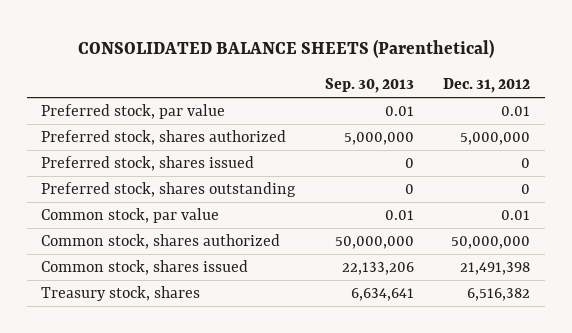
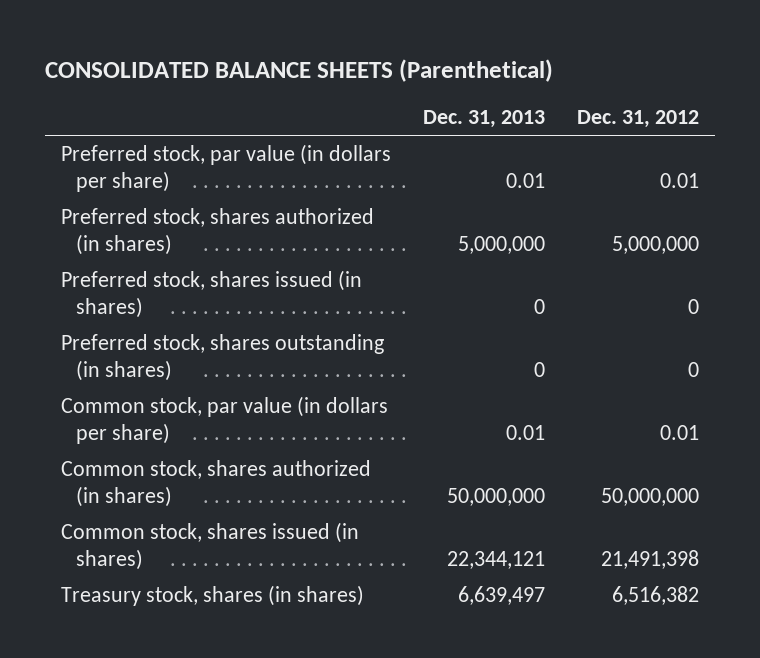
[324,78,414,94] Sep. 30, 2013 -> none
none -> [423,110,546,129] Dec. 31, 2013
[41,104,226,120] Preferred stock, par value -> [61,143,392,192] Preferred stock, par value (in dollars per share)
[41,130,287,146] Preferred stock, shares authorized -> [61,207,375,255] Preferred stock, shares authorized (in shares)
[41,156,255,172] Preferred stock, shares issued -> [61,269,363,318] Preferred stock, shares issued (in shares)
[41,182,297,198] Preferred stock, shares outstanding -> [61,333,385,381] Preferred stock, shares outstanding (in shares)
[41,208,220,224] Common stock, par value -> [61,395,389,444] Common stock, par value (in dollars per share)
[41,234,281,250] Common stock, shares authorized -> [61,459,372,507] Common stock, shares authorized (in shares)
[41,260,249,276] Common stock, shares issued -> [61,521,360,570] Common stock, shares issued (in shares)
[41,286,201,302] Treasury stock, shares -> [61,584,365,606] Treasury stock, shares (in shares)

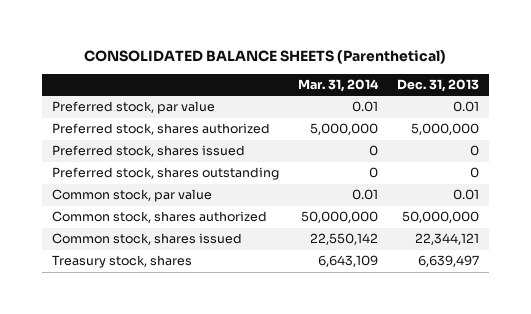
[576,110,699,129] Dec. 31, 2012 -> none
none -> [297,78,379,92] Mar. 31, 2014
[61,143,392,192] Preferred stock, par value (in dollars per share) -> [51,101,215,115] Preferred stock, par value
[61,207,375,255] Preferred stock, shares authorized (in shares) -> [51,123,270,136] Preferred stock, shares authorized
[61,269,363,318] Preferred stock, shares issued (in shares) -> [51,145,245,158] Preferred stock, shares issued
[61,333,385,381] Preferred stock, shares outstanding (in shares) -> [51,167,279,181] Preferred stock, shares outstanding
[61,395,389,444] Common stock, par value (in dollars per share) -> [51,189,212,203] Common stock, par value
[61,459,372,507] Common stock, shares authorized (in shares) -> [51,211,267,224] Common stock, shares authorized
[61,521,360,570] Common stock, shares issued (in shares) -> [51,233,242,246] Common stock, shares issued
[61,584,365,606] Treasury stock, shares (in shares) -> [51,255,192,269] Treasury stock, shares

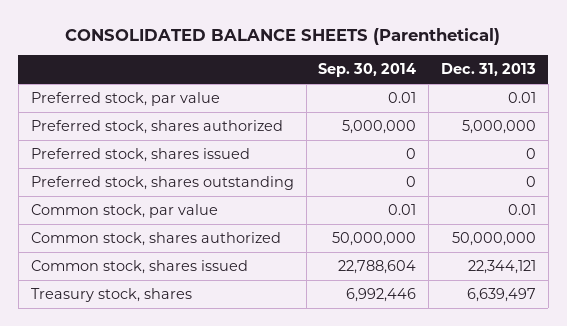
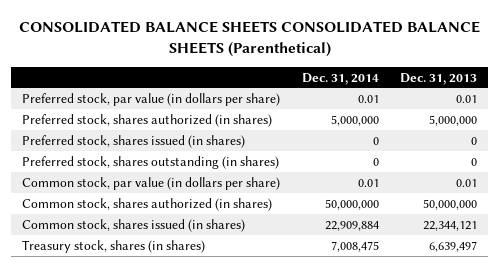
[65,27,501,45] CONSOLIDATED BALANCE SHEETS (Parenthetical) -> [18,21,480,58] CONSOLIDATED BALANCE SHEETS CONSOLIDATED BALANCE SHEETS (Parenthetical)
[318,63,417,78] Sep. 30, 2014 -> none
none -> [301,72,379,85] Dec. 31, 2014
[30,92,220,107] Preferred stock, par value -> [21,92,280,106] Preferred stock, par value (in dollars per share)
[30,120,283,135] Preferred stock, shares authorized -> [21,113,272,127] Preferred stock, shares authorized (in shares)
[30,148,250,163] Preferred stock, shares issued -> [21,134,245,148] Preferred stock, shares issued (in shares)
[30,176,294,191] Preferred stock, shares outstanding -> [21,155,279,169] Preferred stock, shares outstanding (in shares)
[30,204,218,219] Common stock, par value -> [21,176,280,190] Common stock, par value (in dollars per share)
[30,232,281,247] Common stock, shares authorized -> [21,197,272,211] Common stock, shares authorized (in shares)
[30,260,248,275] Common stock, shares issued -> [21,218,245,232] Common stock, shares issued (in shares)
[30,288,192,303] Treasury stock, shares -> [21,239,205,253] Treasury stock, shares (in shares)

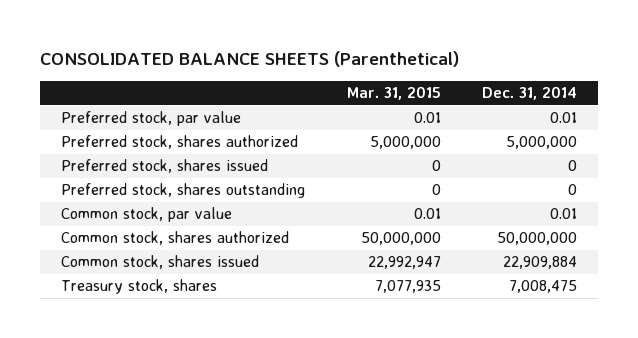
[18,21,480,58] CONSOLIDATED BALANCE SHEETS CONSOLIDATED BALANCE SHEETS (Parenthetical) -> [40,51,460,68] CONSOLIDATED BALANCE SHEETS (Parenthetical)
[400,72,478,85] Dec. 31, 2013 -> none
none -> [346,86,441,101] Mar. 31, 2015
[21,92,280,106] Preferred stock, par value (in dollars per share) -> [61,111,242,127] Preferred stock, par value
[21,113,272,127] Preferred stock, shares authorized (in shares) -> [61,135,299,150] Preferred stock, shares authorized
[21,134,245,148] Preferred stock, shares issued (in shares) -> [61,159,269,174] Preferred stock, shares issued
[21,155,279,169] Preferred stock, shares outstanding (in shares) -> [61,183,306,199] Preferred stock, shares outstanding
[21,176,280,190] Common stock, par value (in dollars per share) -> [61,207,233,223] Common stock, par value
[21,197,272,211] Common stock, shares authorized (in shares) -> [61,231,290,246] Common stock, shares authorized
[21,218,245,232] Common stock, shares issued (in shares) -> [61,255,260,270] Common stock, shares issued
[21,239,205,253] Treasury stock, shares (in shares) -> [61,279,218,295] Treasury stock, shares

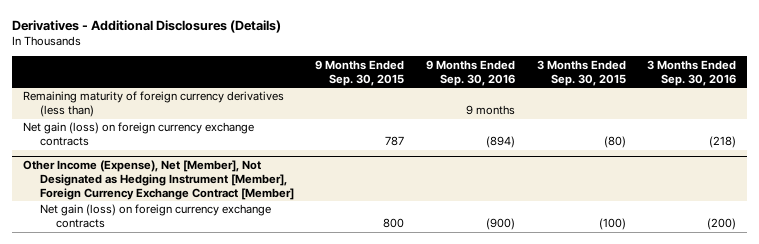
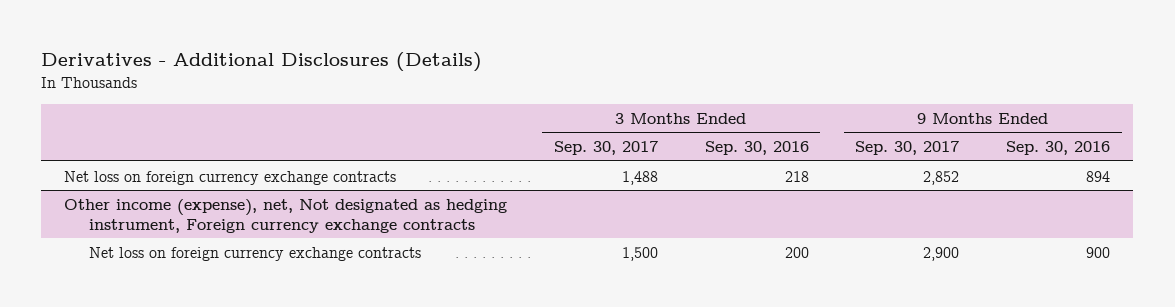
[315,59,405,86] 9 Months Ended Sep. 30, 2015 -> none
[536,59,626,86] 3 Months Ended Sep. 30, 2015 -> none
none -> [554,141,659,156] Sep. 30, 2017
none -> [855,141,960,156] Sep. 30, 2017
[22,91,284,118] Remaining maturity of foreign currency derivatives (less than) -> none
[22,122,254,147] Net gain (loss) on foreign currency exchange contracts -> [64,170,397,185] Net loss on foreign currency exchange contracts
[485,136,515,149] (894) -> [1086,170,1111,182] 894
[709,136,737,149] (218) -> [784,170,809,182] 218
[22,160,294,200] Other Income (Expense), Net [Member], Not Designated as Hedging Instrument [Member], Foreign Currency Exchange Contract [Member] -> [64,198,508,233] Other income (expense), net, Not designated as hedging instrument, Foreign currency exchange contracts
[39,204,271,229] Net gain (loss) on foreign currency exchange contracts -> [88,246,421,261] Net loss on foreign currency exchange contracts
[485,218,515,231] (900) -> [1086,246,1111,258] 900
[707,218,737,231] (200) -> [784,246,809,258] 200

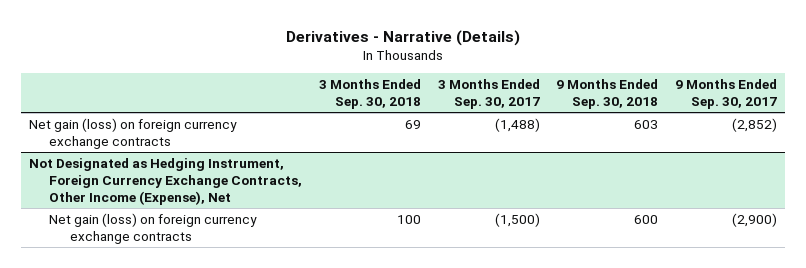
[41,52,483,73] Derivatives - Additional Disclosures (Details) -> [286,29,521,46] Derivatives - Narrative (Details)
[704,141,809,156] Sep. 30, 2016 -> none
[1006,141,1111,156] Sep. 30, 2016 -> none
none -> [319,79,422,109] 3 Months Ended Sep. 30, 2018
none -> [556,79,659,109] 9 Months Ended Sep. 30, 2018
[64,170,397,185] Net loss on foreign currency exchange contracts -> [29,118,238,149] Net gain (loss) on foreign currency exchange contracts
[622,170,659,185] 1,488 -> [494,118,540,133] (1,488)
[923,170,960,185] 2,852 -> [732,118,778,133] (2,852)
[64,198,508,233] Other income (expense), net, Not designated as hedging instrument, Foreign currency exchange contracts -> [29,158,303,205] Not Designated as Hedging Instrument, Foreign Currency Exchange Contracts, Other Income (Expense), Net
[88,246,421,261] Net loss on foreign currency exchange contracts -> [49,213,258,244] Net gain (loss) on foreign currency exchange contracts
[622,246,659,261] 1,500 -> [494,213,540,228] (1,500)
[923,246,960,261] 2,900 -> [732,213,778,228] (2,900)

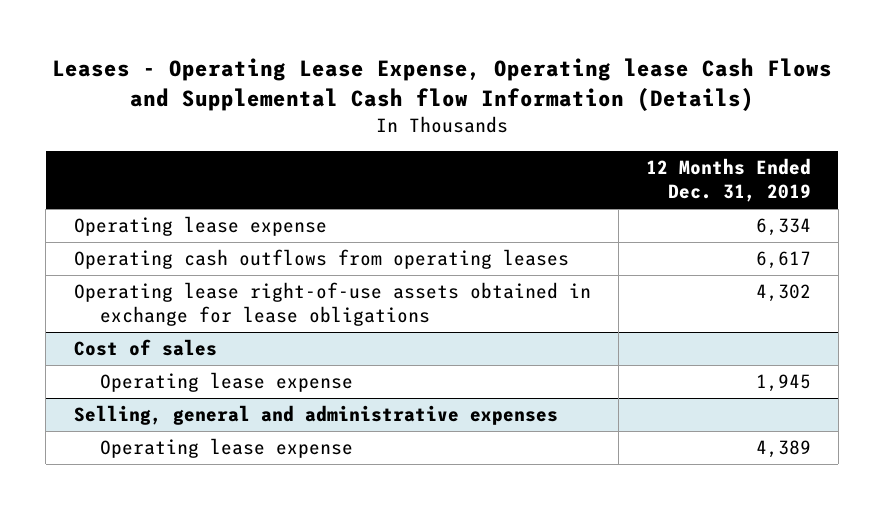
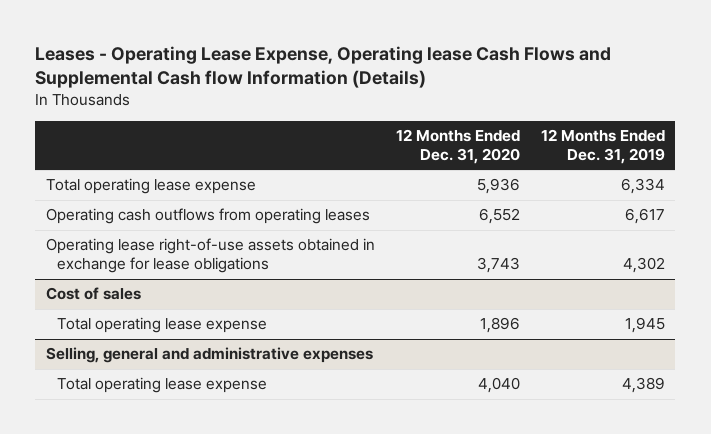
none -> [395,128,520,165] 12 Months Ended Dec. 31, 2020
[73,216,327,237] Operating lease expense -> [45,178,256,195] Total operating lease expense
[99,372,353,393] Operating lease expense -> [57,317,268,334] Total operating lease expense
[99,438,353,459] Operating lease expense -> [57,377,268,394] Total operating lease expense

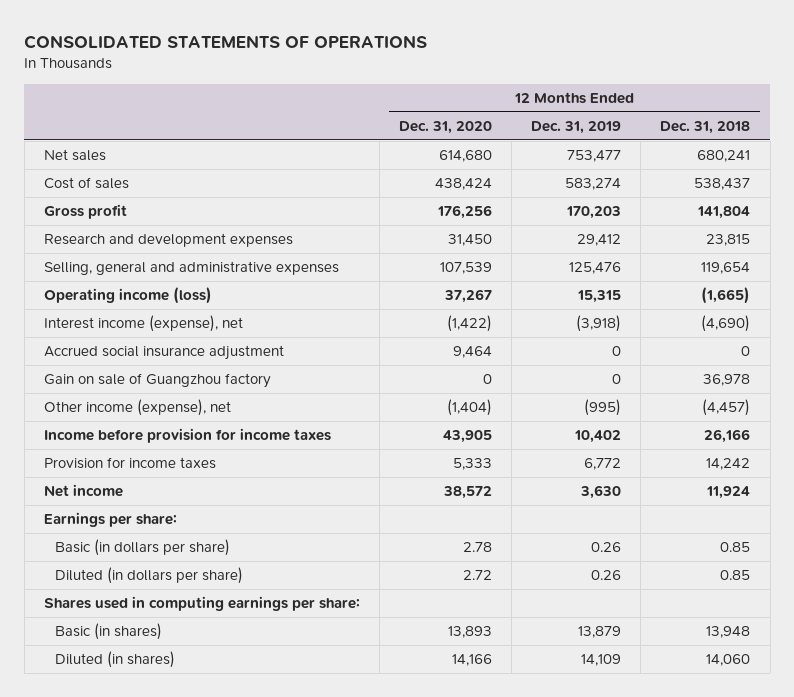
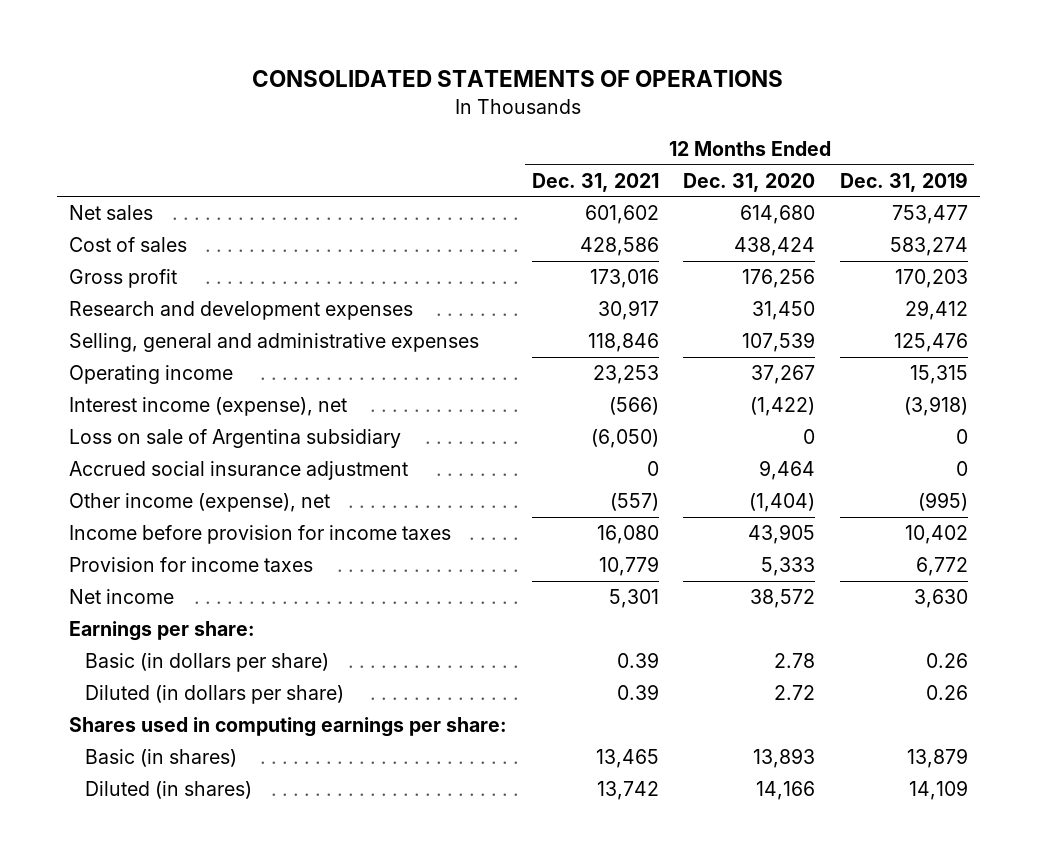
[660,120,751,134] Dec. 31, 2018 -> none
none -> [531,172,659,192] Dec. 31, 2021
[43,287,212,305] Operating income (loss) -> [69,364,234,384] Operating income
none -> [69,428,402,448] Loss on sale of Argentina subsidiary
[43,373,271,389] Gain on sale of Guangzhou factory -> none

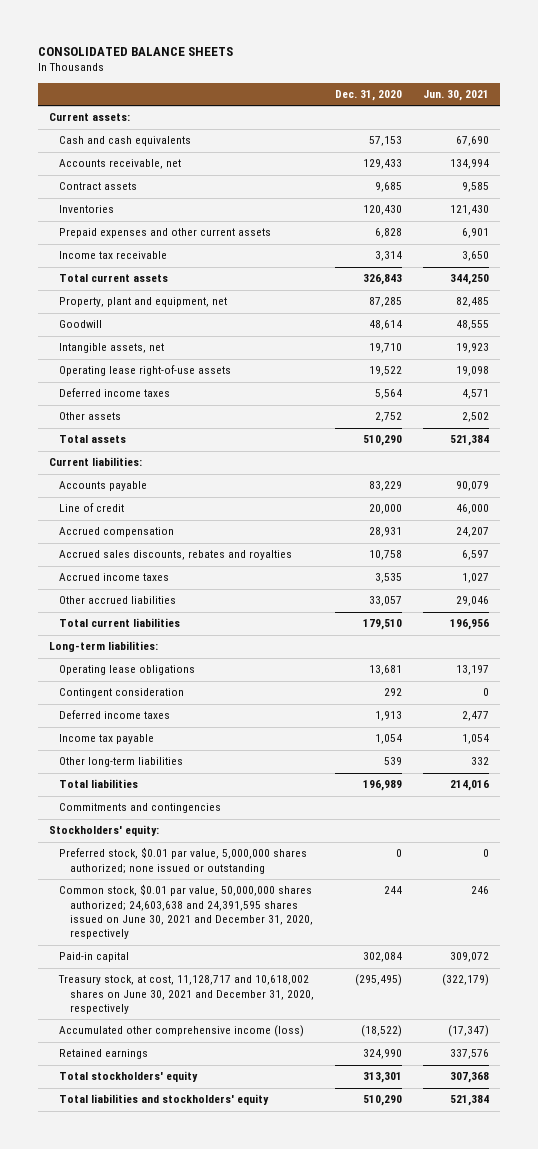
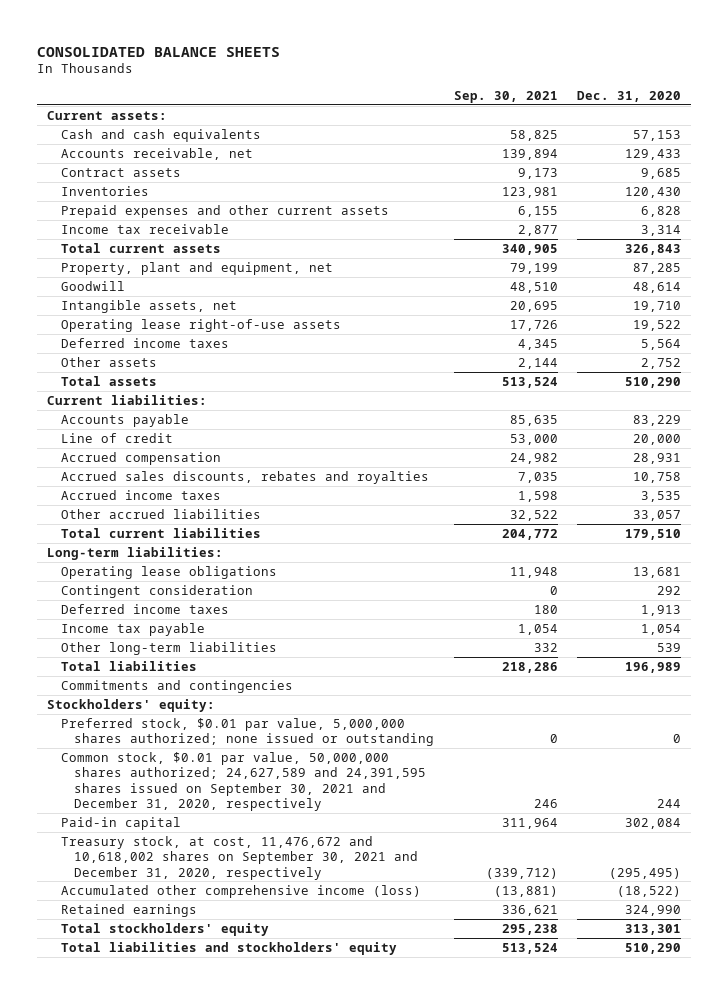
[423,90,490,102] Jun. 30, 2021 -> none
none -> [453,90,558,103] Sep. 30, 2021
[59,884,314,940] Common stock, $0.01 par value, 50,000,000 shares authorized; 24,603,638 and 24,391,595 shares issued on June 30, 2021 and December 31, 2020, respectively -> [60,751,427,811] Common stock, $0.01 par value, 50,000,000 shares authorized; 24,627,589 and 24,391,595 shares issued on September 30, 2021 and December 31, 2020, respectively
[58,975,315,1015] Treasury stock, at cost, 11,128,717 and 10,618,002 shares on June 30, 2021 and December 31, 2020, respectively -> [60,835,419,880] Treasury stock, at cost, 11,476,672 and 10,618,002 shares on September 30, 2021 and December 31, 2020, respectively

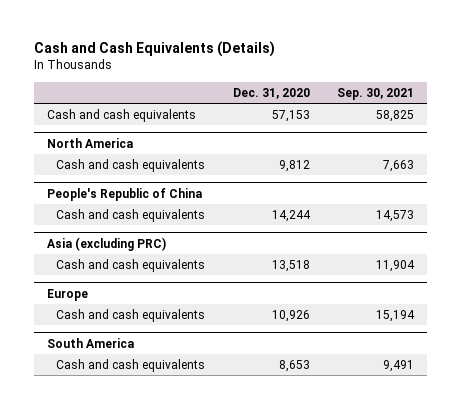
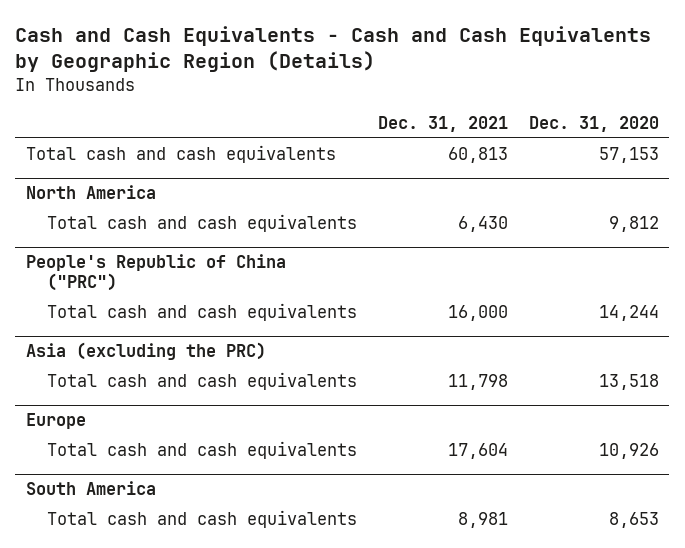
[33,40,275,57] Cash and Cash Equivalents (Details) -> [15,25,652,73] Cash and Cash Equivalents - Cash and Cash Equivalents by Geographic Region (Details)
[336,87,414,100] Sep. 30, 2021 -> none
none -> [378,116,509,133] Dec. 31, 2021
[47,109,197,123] Cash and cash equivalents -> [25,144,336,163] Total cash and cash equivalents
[56,159,206,173] Cash and cash equivalents -> [47,213,358,232] Total cash and cash equivalents
[47,187,203,201] People's Republic of China -> [25,254,286,292] People's Republic of China ("PRC")
[56,209,206,223] Cash and cash equivalents -> [47,302,358,321] Total cash and cash equivalents
[47,236,167,251] Asia (excluding PRC) -> [25,342,266,361] Asia (excluding the PRC)
[56,259,206,273] Cash and cash equivalents -> [47,371,358,390] Total cash and cash equivalents
[56,309,206,323] Cash and cash equivalents -> [47,440,358,459] Total cash and cash equivalents
[56,359,206,373] Cash and cash equivalents -> [47,509,358,528] Total cash and cash equivalents

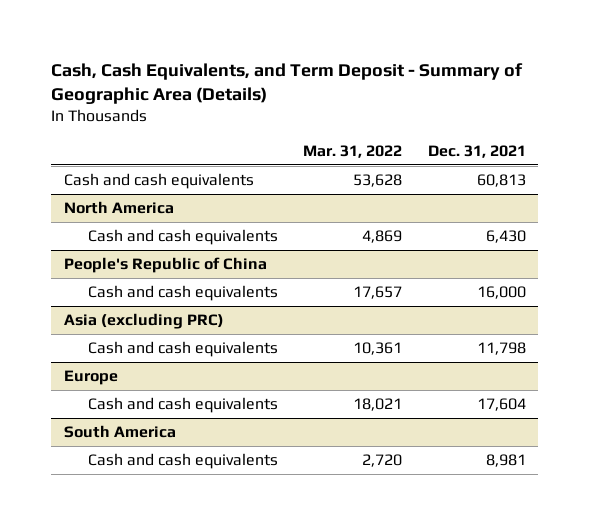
[15,25,652,73] Cash and Cash Equivalents - Cash and Cash Equivalents by Geographic Region (Details) -> [51,62,524,105] Cash, Cash Equivalents, and Term Deposit - Summary of Geographic Area (Details)
[528,116,659,133] Dec. 31, 2020 -> none
none -> [303,145,403,159] Mar. 31, 2022
[25,144,336,163] Total cash and cash equivalents -> [63,173,254,190] Cash and cash equivalents
[47,213,358,232] Total cash and cash equivalents -> [87,229,278,246] Cash and cash equivalents
[25,254,286,292] People's Republic of China ("PRC") -> [63,257,267,274] People's Republic of China
[47,302,358,321] Total cash and cash equivalents -> [87,285,278,302] Cash and cash equivalents
[25,342,266,361] Asia (excluding the PRC) -> [63,313,224,330] Asia (excluding PRC)
[47,371,358,390] Total cash and cash equivalents -> [87,341,278,358] Cash and cash equivalents
[47,440,358,459] Total cash and cash equivalents -> [87,397,278,414] Cash and cash equivalents
[47,509,358,528] Total cash and cash equivalents -> [87,453,278,470] Cash and cash equivalents

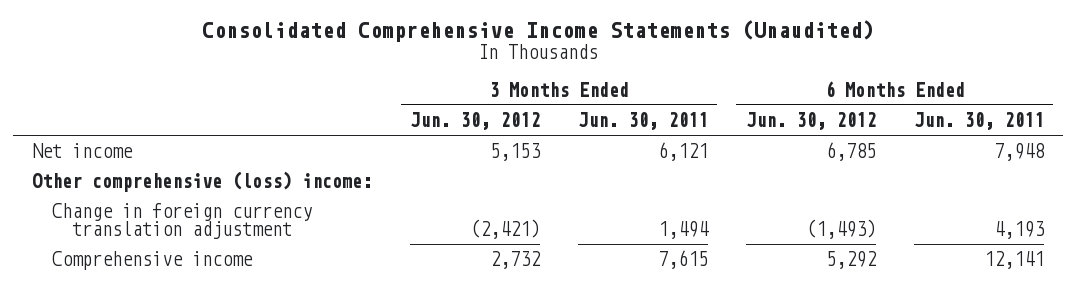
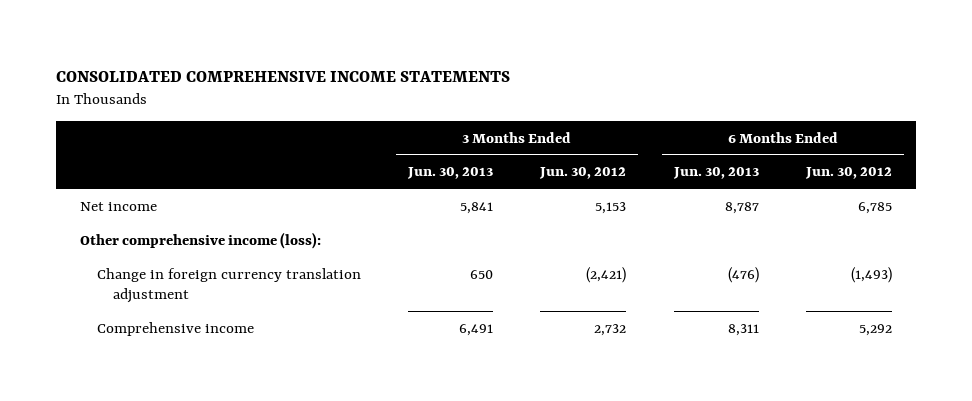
[201,19,874,42] Consolidated Comprehensive Income Statements (Unaudited) -> [55,70,510,82] CONSOLIDATED COMPREHENSIVE INCOME STATEMENTS
[577,112,708,131] Jun. 30, 2011 -> none
[913,112,1044,131] Jun. 30, 2011 -> none
none -> [407,167,494,180] Jun. 30, 2013
none -> [672,167,759,180] Jun. 30, 2013
[32,171,373,193] Other comprehensive (loss) income: -> [79,231,321,249] Other comprehensive income (loss):

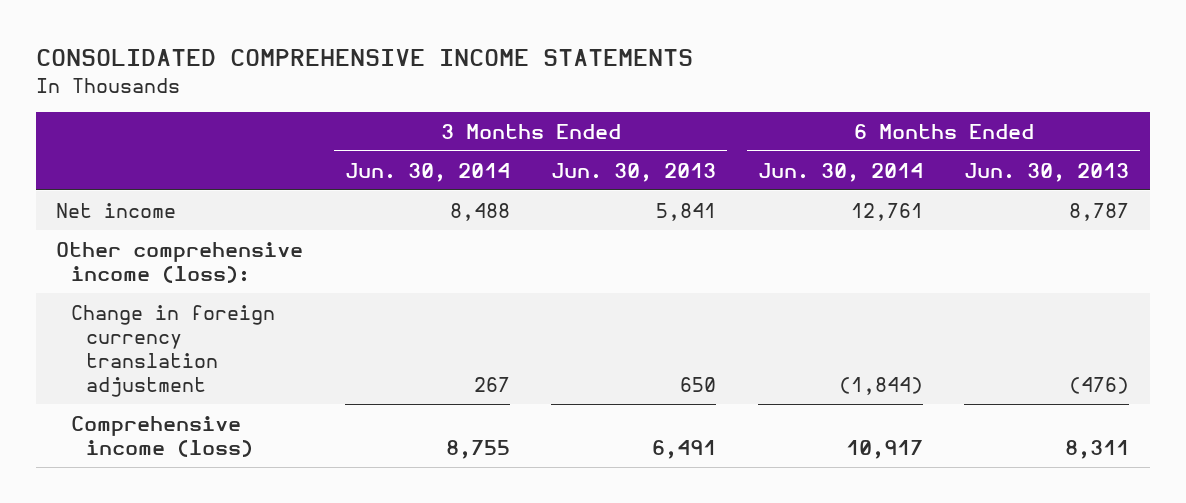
[539,167,627,180] Jun. 30, 2012 -> none
[805,167,893,180] Jun. 30, 2012 -> none
none -> [344,162,510,182] Jun. 30, 2014
none -> [757,162,923,182] Jun. 30, 2014
[96,321,254,336] Comprehensive income -> [70,415,253,457] Comprehensive income (loss)

